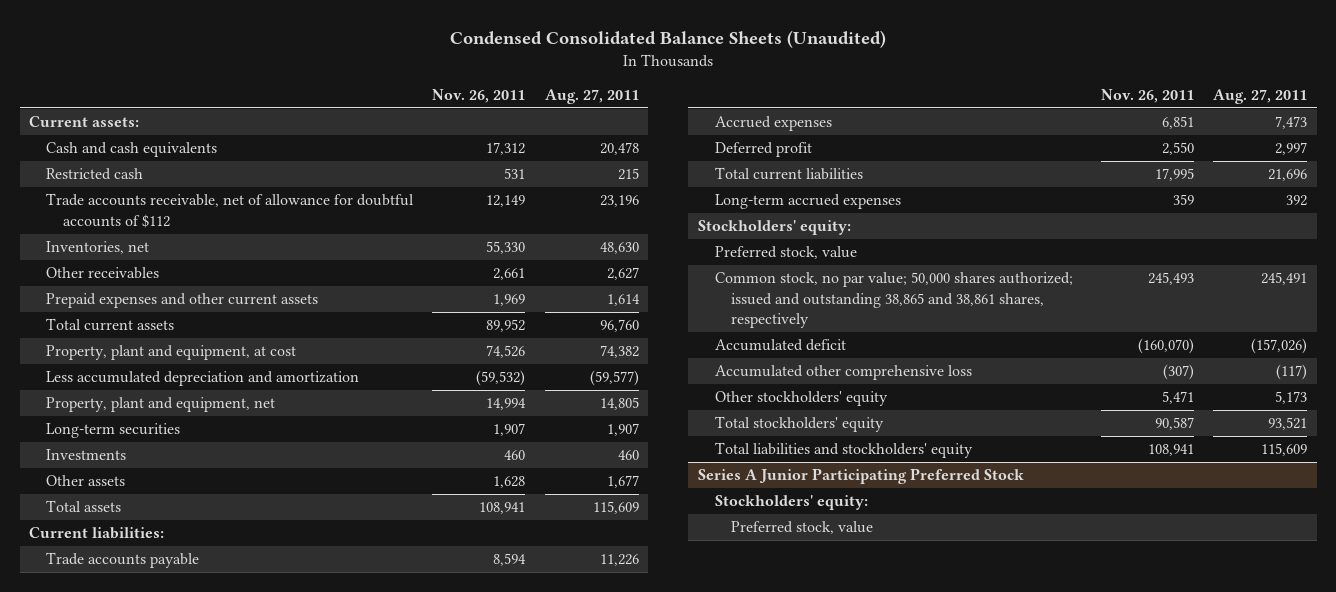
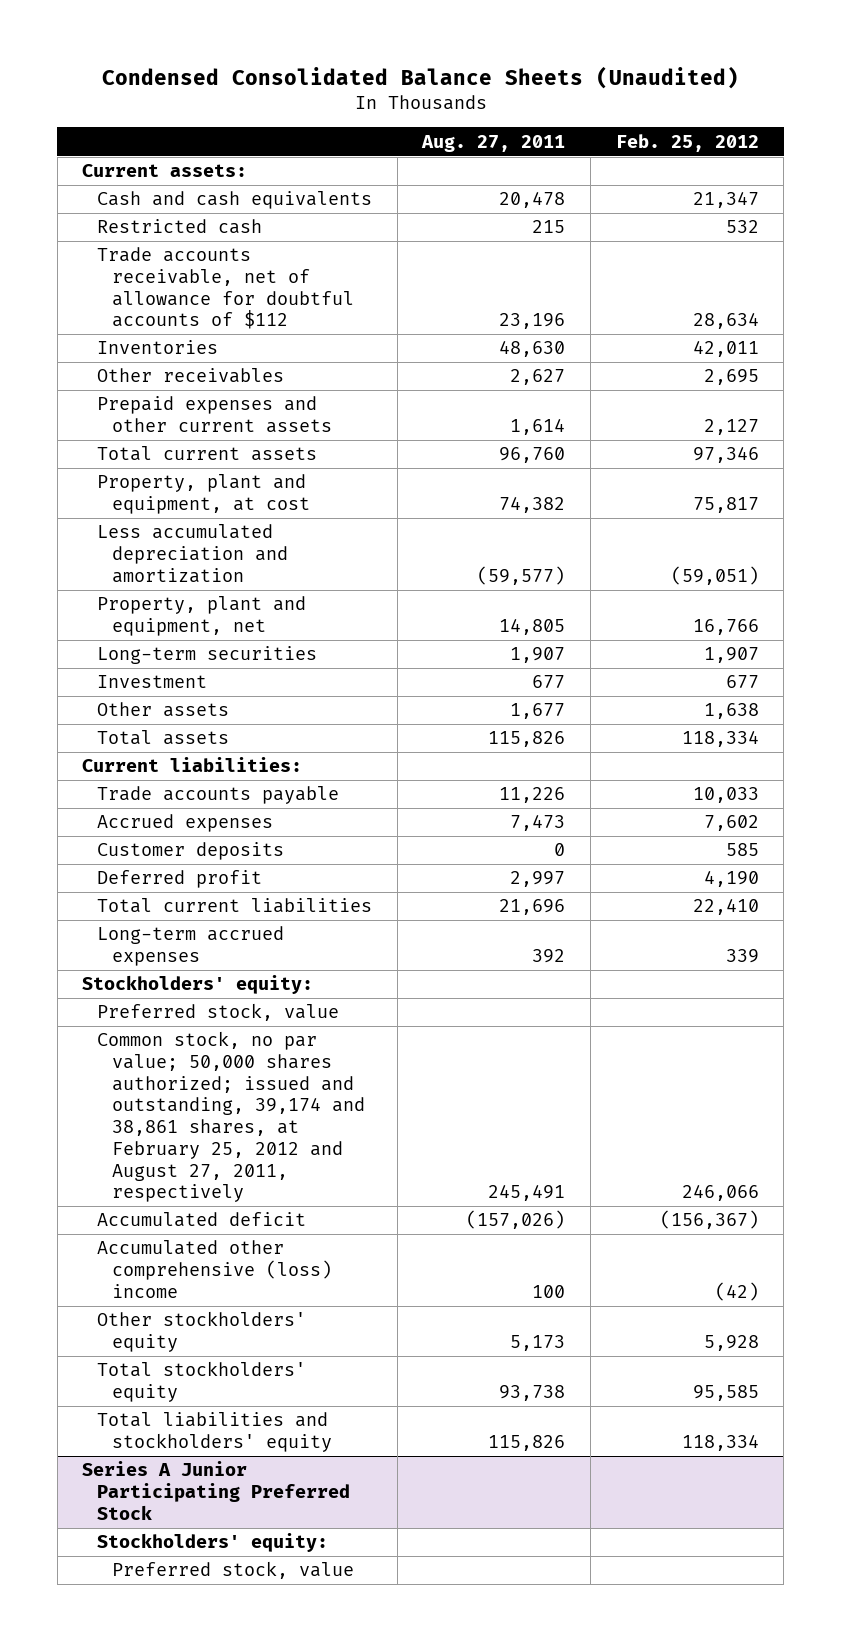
[432,88,526,103] Nov. 26, 2011 -> none
none -> [615,133,759,152] Feb. 25, 2012
[46,241,150,255] Inventories, net -> [97,340,219,355] Inventories
[46,449,127,461] Investments -> [97,675,208,689] Investment
[617,450,639,461] 460 -> [532,675,566,689] 677
[592,501,639,515] 115,609 -> [488,731,566,748] 115,826
none -> [97,842,285,861] Customer deposits
[714,272,1073,329] Common stock, no par value; 50,000 shares authorized; issued and outstanding 38,865 and 38,861 shares, respectively -> [97,1031,366,1203] Common stock, no par value; 50,000 shares authorized; issued and outstanding, 39,174 and 38,861 shares, at February 25, 2012 and August 27, 2011, respectively
[714,365,972,381] Accumulated other comprehensive loss -> [97,1240,333,1298] Accumulated other comprehensive (loss) income
[1276,364,1308,381] (117) -> [532,1284,566,1298] 100
[1268,417,1308,431] 93,521 -> [499,1385,566,1402] 93,738
[1261,443,1308,457] 115,609 -> [488,1435,566,1452] 115,826

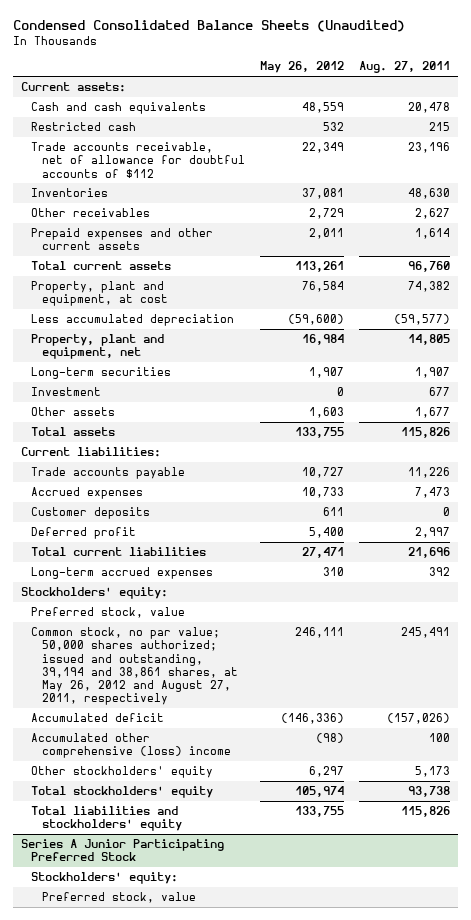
[615,133,759,152] Feb. 25, 2012 -> none
none -> [260,61,345,74] May 26, 2012
[97,524,289,583] Less accumulated depreciation and amortization -> [31,314,235,327] Less accumulated depreciation
[97,1031,366,1203] Common stock, no par value; 50,000 shares authorized; issued and outstanding, 39,174 and 38,861 shares, at February 25, 2012 and August 27, 2011, respectively -> [31,627,239,705] Common stock, no par value; 50,000 shares authorized; issued and outstanding, 39,194 and 38,861 shares, at May 26, 2012 and August 27, 2011, respectively

